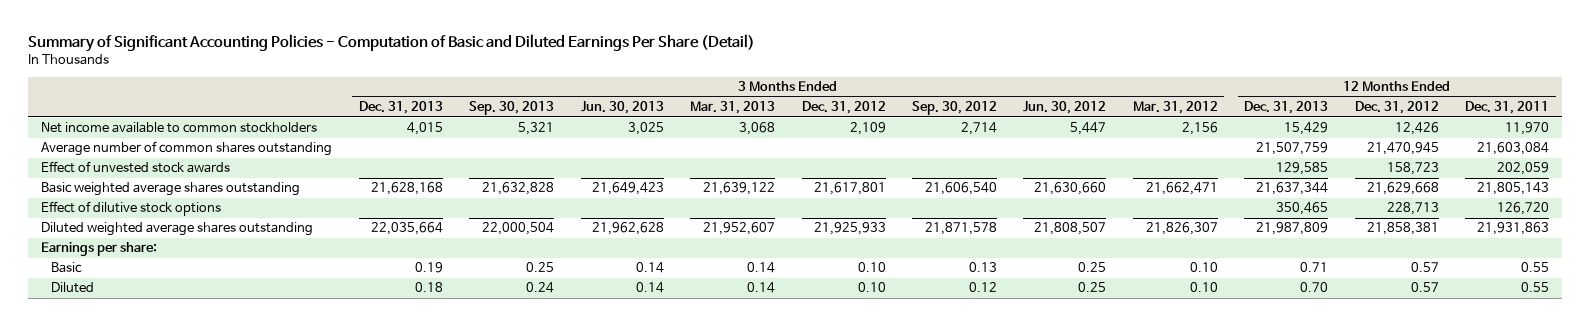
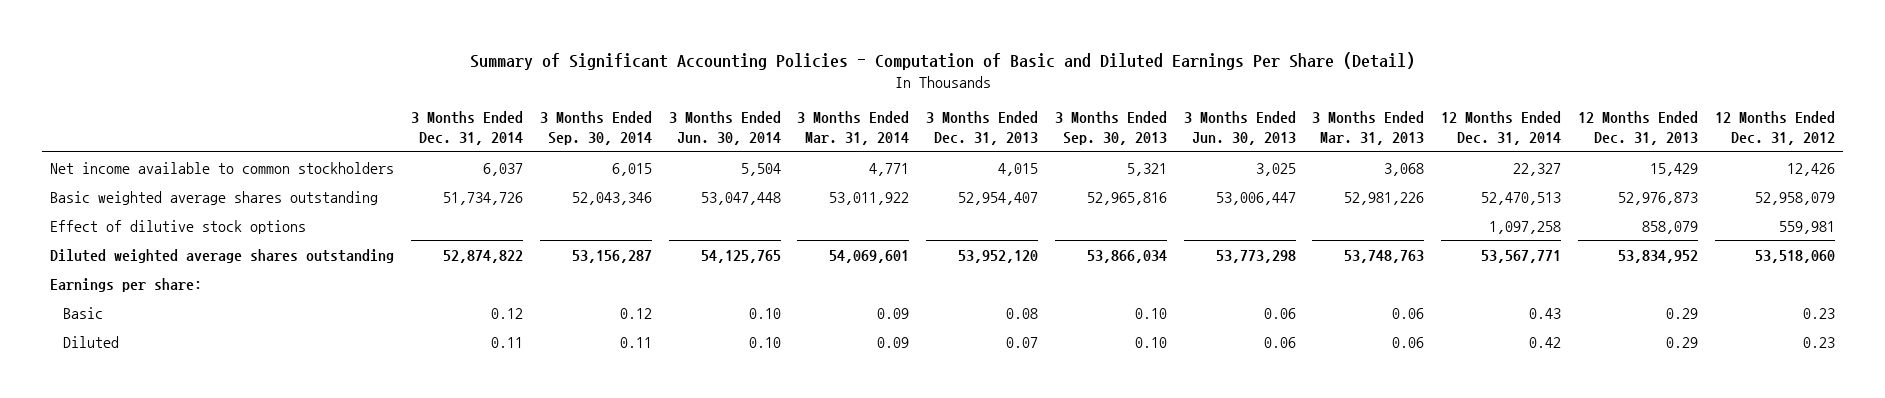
[801,101,886,115] Dec. 31, 2012 -> none
[911,101,997,116] Sep. 30, 2012 -> none
[1023,101,1107,115] Jun. 30, 2012 -> none
[1132,101,1218,115] Mar. 31, 2012 -> none
[1465,101,1550,115] Dec. 31, 2011 -> none
none -> [411,111,524,146] 3 Months Ended Dec. 31, 2014
none -> [539,111,652,146] 3 Months Ended Sep. 30, 2014
none -> [668,111,781,146] 3 Months Ended Jun. 30, 2014
none -> [797,111,910,146] 3 Months Ended Mar. 31, 2014
none -> [1441,111,1562,146] 12 Months Ended Dec. 31, 2014
[41,141,333,157] Average number of common shares outstanding -> none
[41,161,231,174] Effect of unvested stock awards -> none
[370,182,443,196] 21,628,168 -> [958,191,1039,205] 52,954,407
[482,182,555,196] 21,632,828 -> [1086,191,1167,205] 52,965,816
[591,182,664,196] 21,649,423 -> [1215,191,1296,205] 53,006,447
[703,182,776,196] 21,639,122 -> [1344,191,1425,205] 52,981,226
[1256,182,1329,196] 21,637,344 -> [1617,191,1698,205] 52,976,873
[1366,182,1439,196] 21,629,668 -> [1754,191,1835,205] 52,958,079
[1276,202,1329,216] 350,465 -> [1641,220,1698,234] 858,079
[1386,202,1439,216] 228,713 -> [1778,220,1835,234] 559,981
[370,222,443,236] 22,035,664 -> [958,249,1039,263] 53,952,120
[482,222,555,236] 22,000,504 -> [1086,249,1167,263] 53,866,034
[591,222,664,236] 21,962,628 -> [1215,249,1296,263] 53,773,298
[703,222,776,236] 21,952,607 -> [1344,249,1425,263] 53,748,763
[1256,222,1329,236] 21,987,809 -> [1617,249,1698,263] 53,834,952
[1366,222,1439,236] 21,858,381 -> [1754,249,1835,263] 53,518,060
[414,262,443,274] 0.19 -> [1006,307,1039,319] 0.08
[526,262,555,273] 0.25 -> [1134,307,1167,319] 0.10
[635,262,664,274] 0.14 -> [1263,307,1296,319] 0.06
[747,262,776,274] 0.14 -> [1392,307,1425,319] 0.06
[1300,262,1329,273] 0.71 -> [1665,307,1698,319] 0.29
[1410,262,1439,273] 0.57 -> [1802,307,1835,319] 0.23
[414,282,443,293] 0.18 -> [1006,336,1039,348] 0.07
[526,282,555,294] 0.24 -> [1134,336,1167,348] 0.10
[635,282,664,294] 0.14 -> [1263,336,1296,348] 0.06
[747,282,776,294] 0.14 -> [1392,336,1425,348] 0.06
[1300,282,1329,293] 0.70 -> [1665,336,1698,348] 0.29
[1410,282,1439,293] 0.57 -> [1802,336,1835,348] 0.23

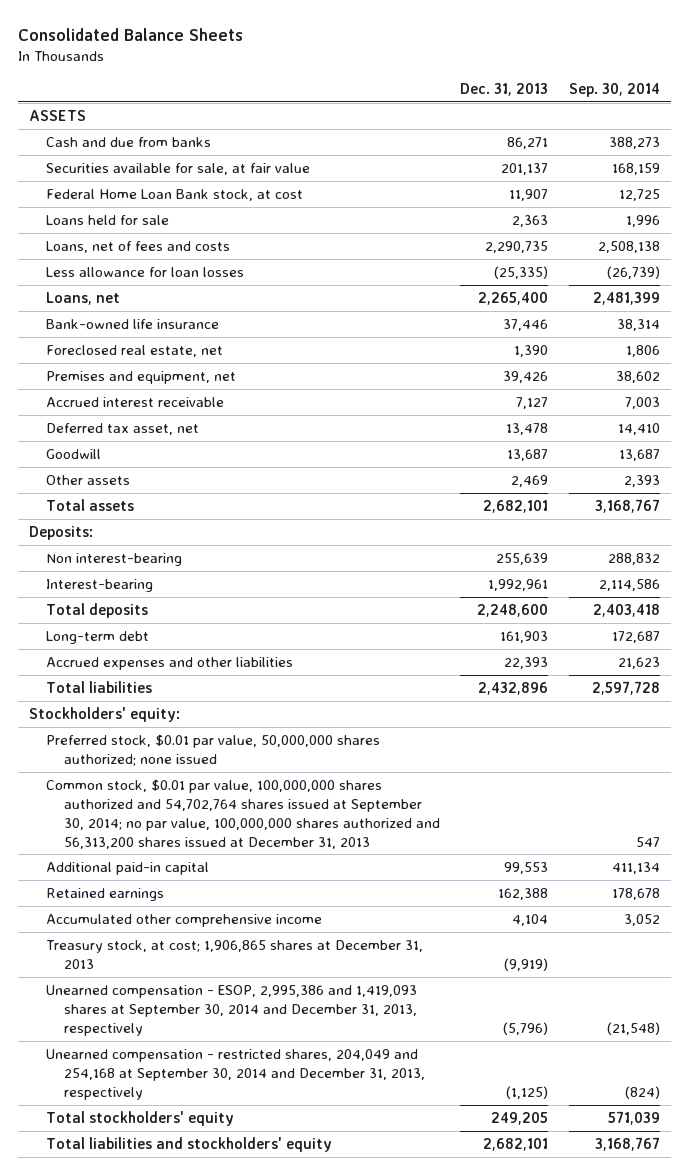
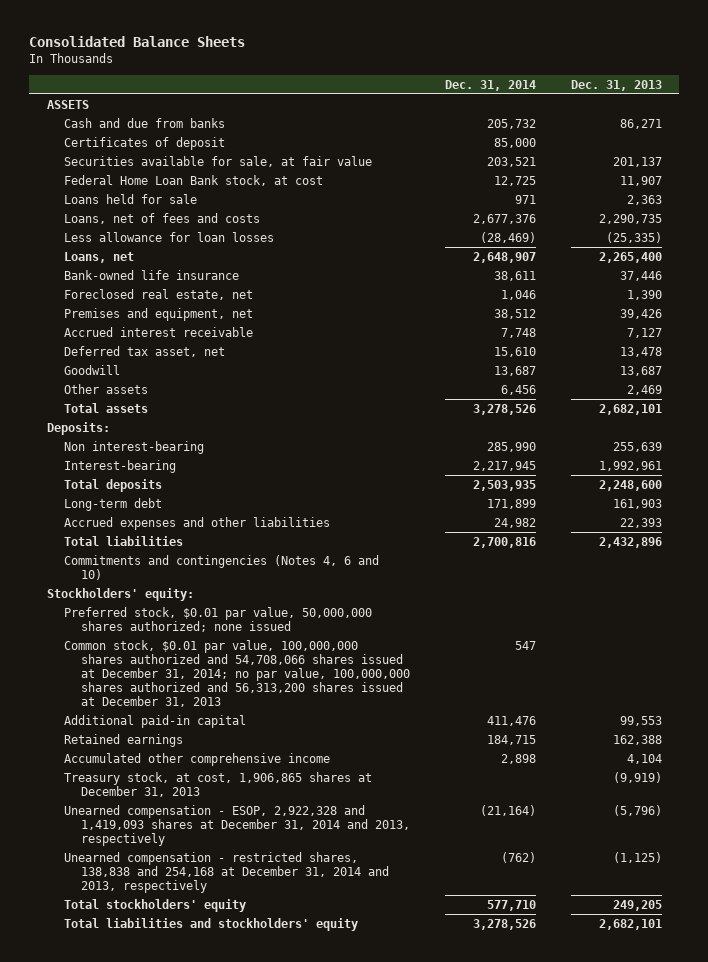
[569,83,661,98] Sep. 30, 2014 -> none
none -> [444,79,536,91] Dec. 31, 2014
none -> [63,136,225,150] Certificates of deposit
none -> [63,554,379,580] Commitments and contingencies (Notes 4, 6 and 10)
[46,778,440,849] Common stock, $0.01 par value, 100,000,000 shares authorized and 54,702,764 shares issued at September 30, 2014; no par value, 100,000,000 shares authorized and 56,313,200 shares issued at December 31, 2013 -> [63,639,410,707] Common stock, $0.01 par value, 100,000,000 shares authorized and 54,708,066 shares issued at December 31, 2014; no par value, 100,000,000 shares authorized and 56,313,200 shares issued at December 31, 2013
[46,939,424,969] Treasury stock, at cost; 1,906,865 shares at December 31, 2013 -> [63,771,372,797] Treasury stock, at cost, 1,906,865 shares at December 31, 2013
[46,984,418,1036] Unearned compensation - ESOP, 2,995,386 and 1,419,093 shares at September 30, 2014 and December 31, 2013, respectively -> [63,804,410,846] Unearned compensation - ESOP, 2,922,328 and 1,419,093 shares at December 31, 2014 and 2013, respectively
[46,1048,425,1100] Unearned compensation - restricted shares, 204,049 and 254,168 at September 30, 2014 and December 31, 2013, respectively -> [63,851,389,893] Unearned compensation - restricted shares, 138,838 and 254,168 at December 31, 2014 and 2013, respectively

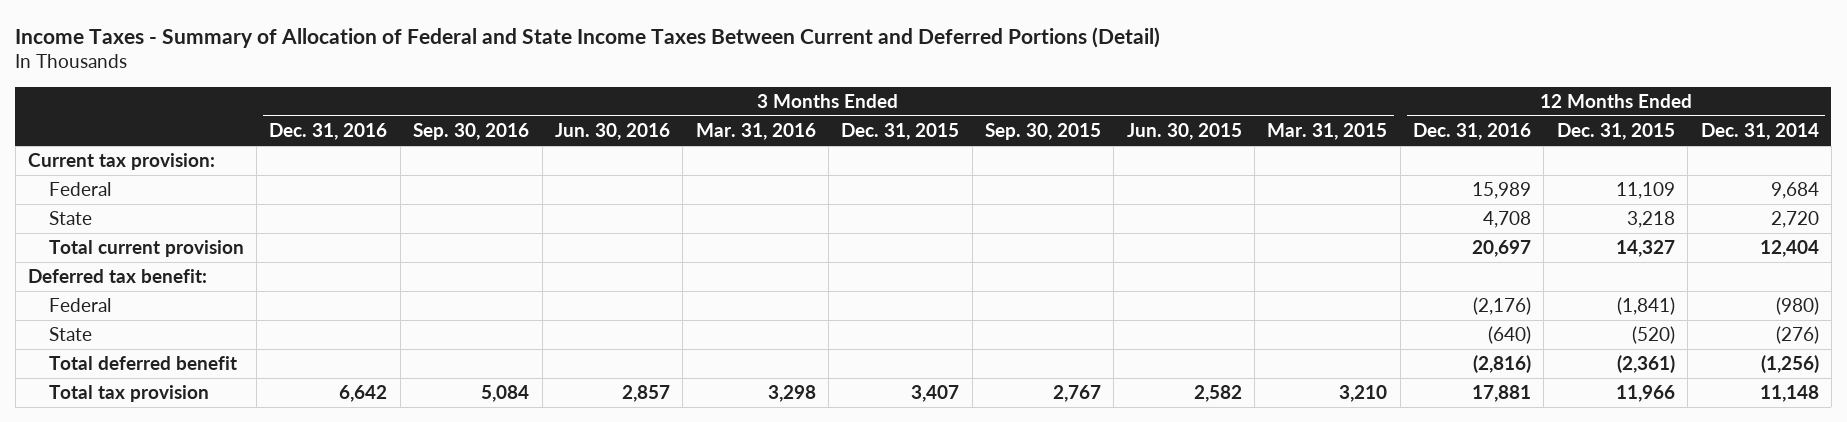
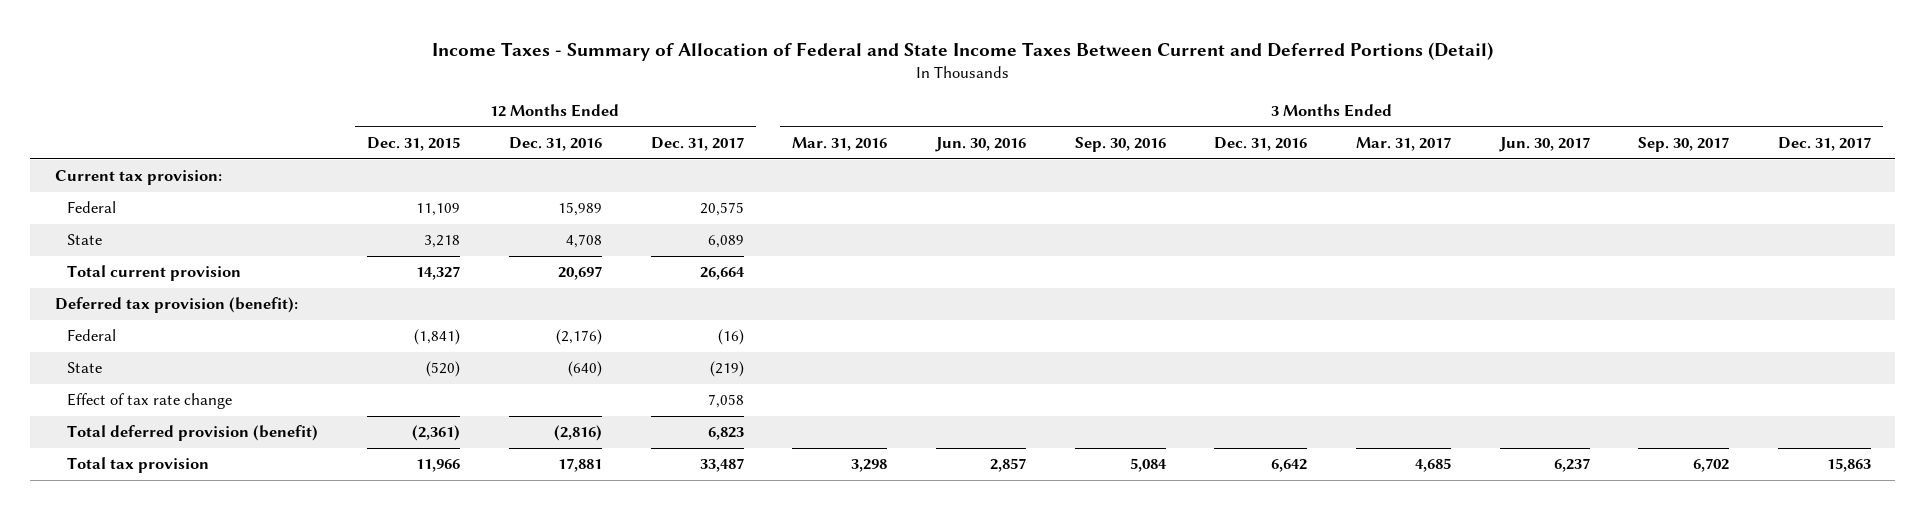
[841,123,960,141] Dec. 31, 2015 -> none
[984,123,1101,141] Sep. 30, 2015 -> none
[1126,123,1242,141] Jun. 30, 2015 -> none
[1267,123,1388,141] Mar. 31, 2015 -> none
[1700,123,1819,141] Dec. 31, 2014 -> none
none -> [650,136,744,151] Dec. 31, 2017
none -> [1355,136,1451,151] Mar. 31, 2017
none -> [1498,136,1590,152] Jun. 30, 2017
none -> [1638,136,1730,152] Sep. 30, 2017
none -> [1778,136,1872,151] Dec. 31, 2017
[28,269,208,284] Deferred tax benefit: -> [54,297,298,314] Deferred tax provision (benefit):
none -> [67,393,233,410] Effect of tax rate change
[48,356,237,371] Total deferred benefit -> [67,425,319,442] Total deferred provision (benefit)

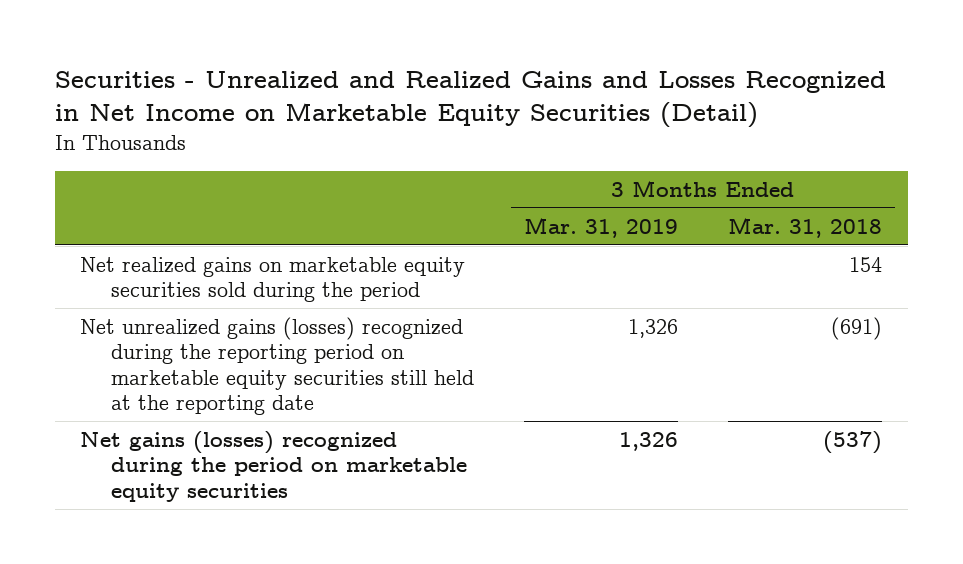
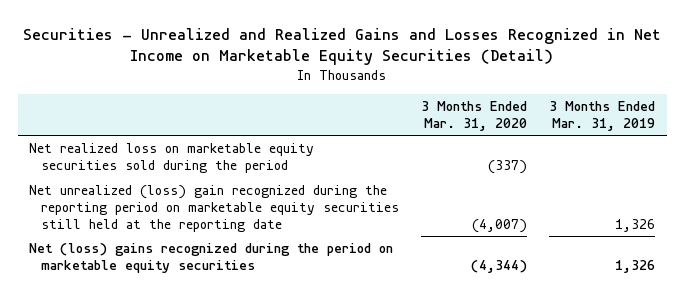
[728,216,883,238] Mar. 31, 2018 -> none
none -> [421,100,528,131] 3 Months Ended Mar. 31, 2020
[80,256,466,303] Net realized gains on marketable equity securities sold during the period -> [29,143,315,173] Net realized loss on marketable equity securities sold during the period
[80,316,474,416] Net unrealized gains (losses) recognized during the reporting period on marketable equity securities still held at the reporting date -> [29,185,399,232] Net unrealized (loss) gain recognized during the reporting period on marketable equity securities still held at the reporting date
[80,430,467,502] Net gains (losses) recognized during the period on marketable equity securities -> [29,243,394,273] Net (loss) gains recognized during the period on marketable equity securities

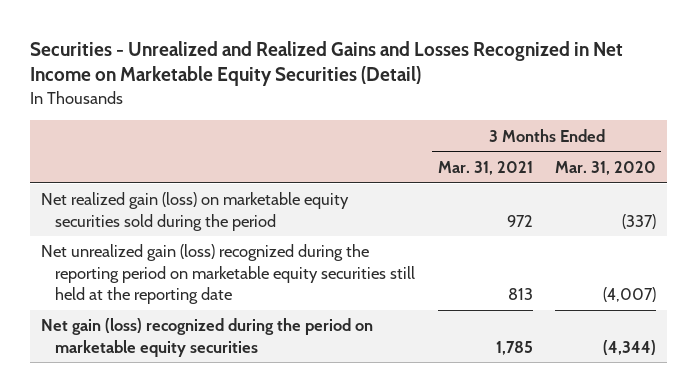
[549,100,656,131] 3 Months Ended Mar. 31, 2019 -> none
none -> [437,160,533,175] Mar. 31, 2021
[29,143,315,173] Net realized loss on marketable equity securities sold during the period -> [40,192,349,231] Net realized gain (loss) on marketable equity securities sold during the period
[29,185,399,232] Net unrealized (loss) gain recognized during the reporting period on marketable equity securities still held at the reporting date -> [40,244,416,304] Net unrealized gain (loss) recognized during the reporting period on marketable equity securities still held at the reporting date
[29,243,394,273] Net (loss) gains recognized during the period on marketable equity securities -> [40,318,373,357] Net gain (loss) recognized during the period on marketable equity securities

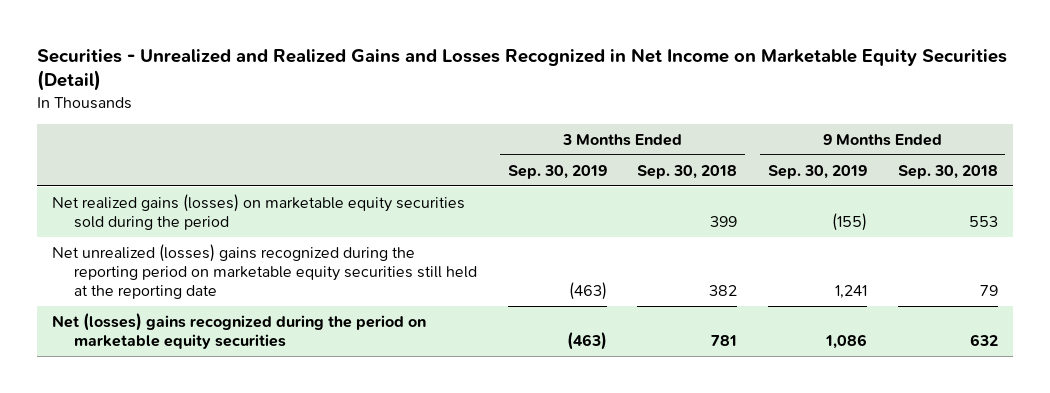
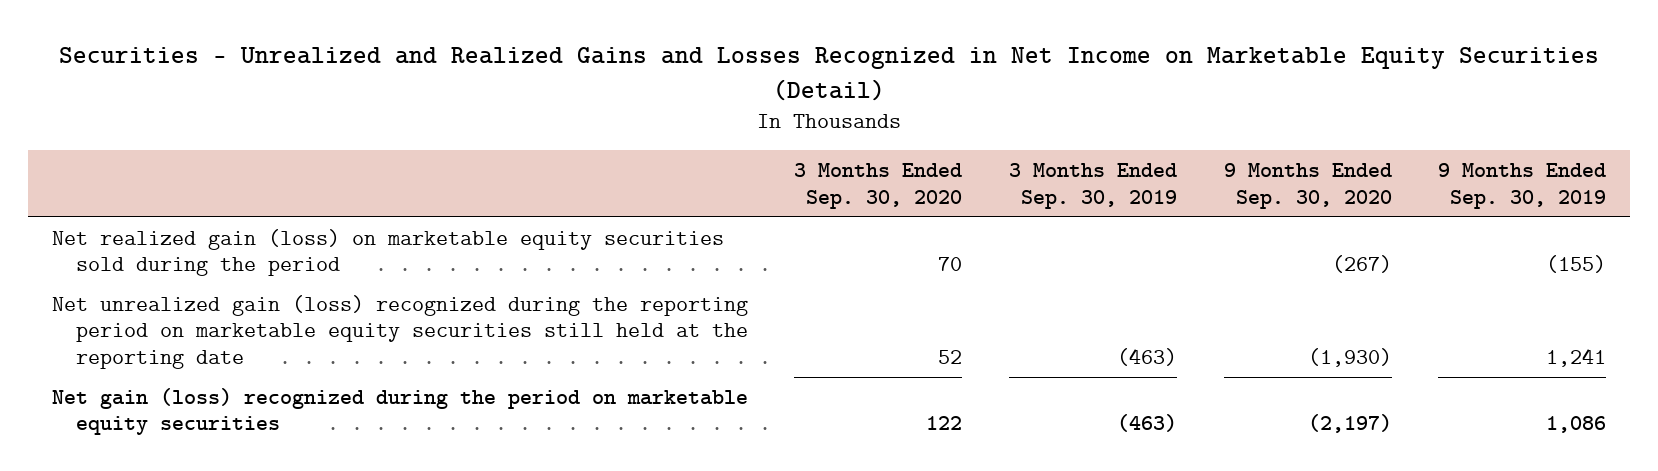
[637,164,738,179] Sep. 30, 2018 -> none
[897,164,998,179] Sep. 30, 2018 -> none
none -> [794,162,963,209] 3 Months Ended Sep. 30, 2020
none -> [1223,162,1392,209] 9 Months Ended Sep. 30, 2020
[52,193,466,231] Net realized gains (losses) on marketable equity securities sold during the period -> [51,228,724,277] Net realized gain (loss) on marketable equity securities sold during the period
[52,243,478,300] Net unrealized (losses) gains recognized during the reporting period on marketable equity securities still held at the reporting date -> [51,294,748,370] Net unrealized gain (loss) recognized during the reporting period on marketable equity securities still held at the reporting date
[52,312,427,350] Net (losses) gains recognized during the period on marketable equity securities -> [51,387,748,436] Net gain (loss) recognized during the period on marketable equity securities

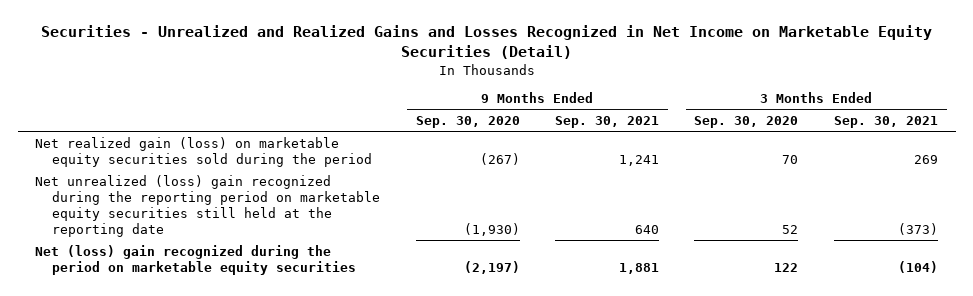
[1009,162,1178,209] 3 Months Ended Sep. 30, 2019 -> none
[1438,162,1607,209] 9 Months Ended Sep. 30, 2019 -> none
none -> [555,115,660,128] Sep. 30, 2021
none -> [833,115,938,128] Sep. 30, 2021
[51,294,748,370] Net unrealized gain (loss) recognized during the reporting period on marketable equity securities still held at the reporting date -> [35,174,381,237] Net unrealized (loss) gain recognized during the reporting period on marketable equity securities still held at the reporting date
[51,387,748,436] Net gain (loss) recognized during the period on marketable equity securities -> [35,244,357,275] Net (loss) gain recognized during the period on marketable equity securities

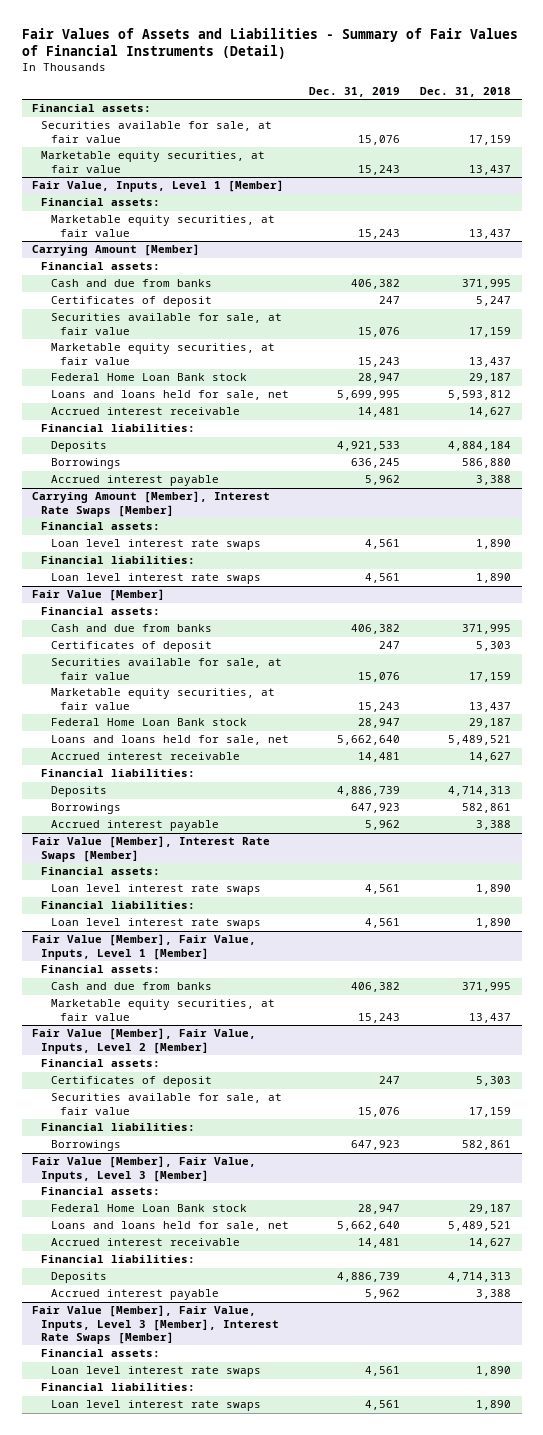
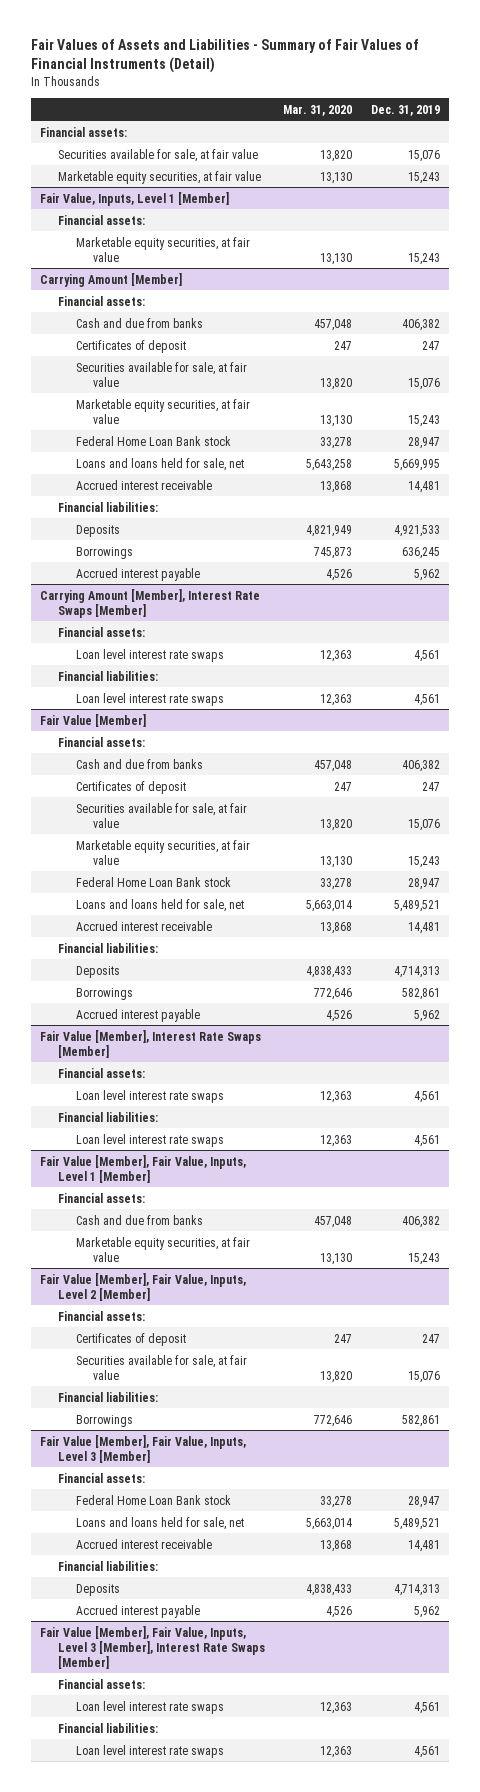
[420,87,512,98] Dec. 31, 2018 -> none
none -> [283,104,353,116] Mar. 31, 2020
[337,390,401,401] 5,699,995 -> [393,458,440,471] 5,669,995
[337,735,401,746] 5,662,640 -> [393,899,440,912] 5,489,521
[337,786,401,797] 4,886,739 -> [393,965,440,978] 4,714,313
[351,803,401,814] 647,923 -> [401,987,440,1000] 582,861
[351,1140,401,1151] 647,923 -> [401,1414,440,1427] 582,861
[337,1221,401,1232] 5,662,640 -> [393,1517,440,1530] 5,489,521
[337,1272,401,1283] 4,886,739 -> [393,1583,440,1596] 4,714,313

